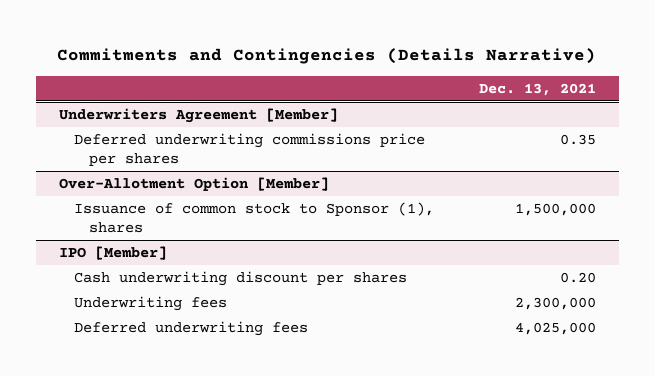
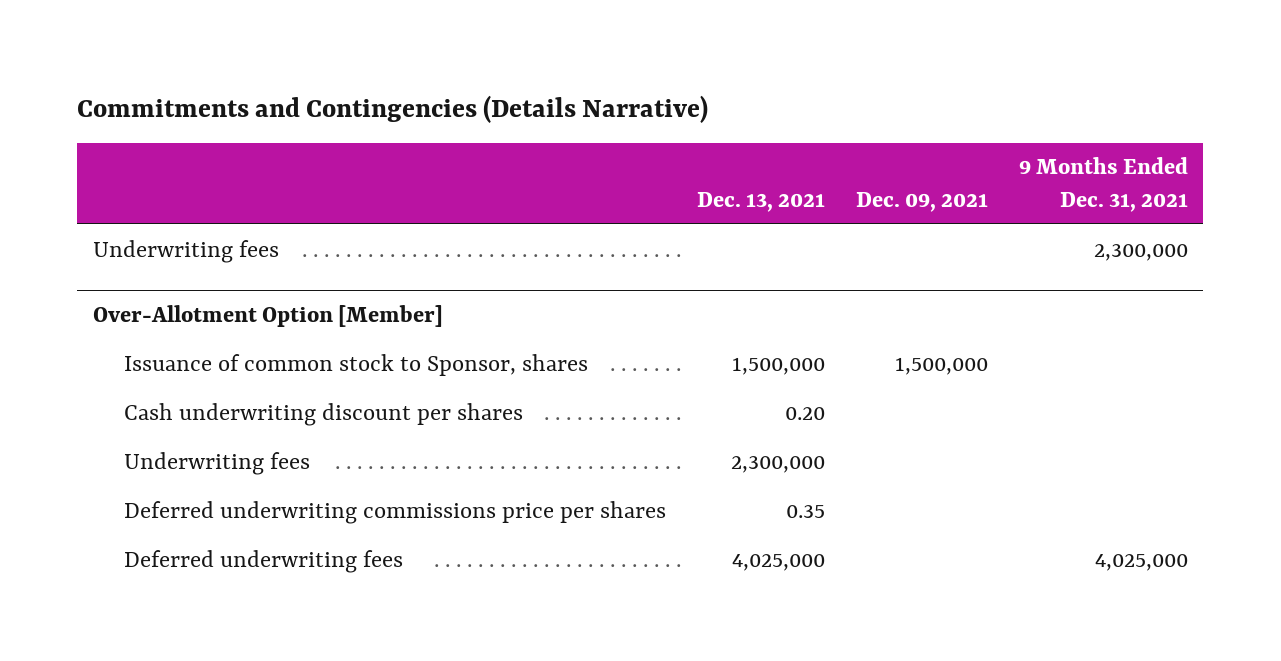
none -> [855,191,988,212] Dec. 09, 2021
none -> [1018,157,1188,212] 9 Months Ended Dec. 31, 2021
[58,107,338,123] Underwriters Agreement [Member] -> none
[73,132,425,166] Deferred underwriting commissions price per shares -> none
none -> [92,239,279,263] Underwriting fees
[58,245,167,260] IPO [Member] -> none
[73,201,434,233] Issuance of common stock to Sponsor (1), shares -> [123,353,588,376] Issuance of common stock to Sponsor, shares
none -> [123,500,666,524] Deferred underwriting commissions price per shares

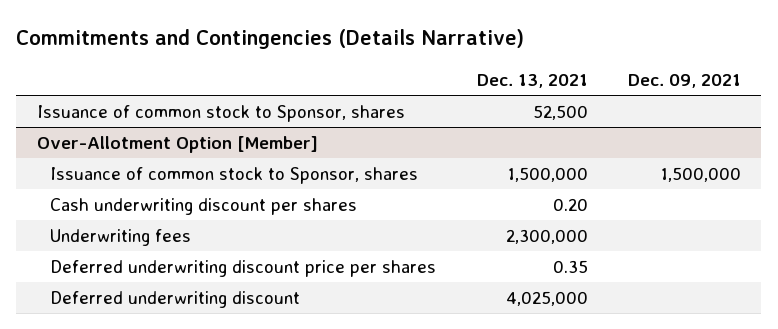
[1018,157,1188,212] 9 Months Ended Dec. 31, 2021 -> none
[92,239,279,263] Underwriting fees -> none
none -> [36,105,405,123] Issuance of common stock to Sponsor, shares
[123,500,666,524] Deferred underwriting commissions price per shares -> [50,260,437,278] Deferred underwriting discount price per shares
[123,549,403,573] Deferred underwriting fees -> [50,291,301,309] Deferred underwriting discount

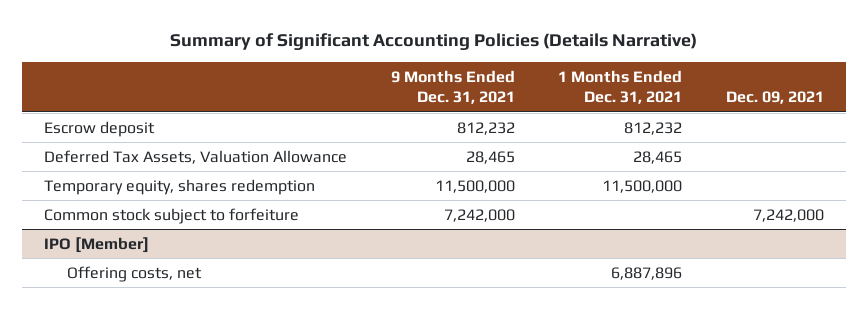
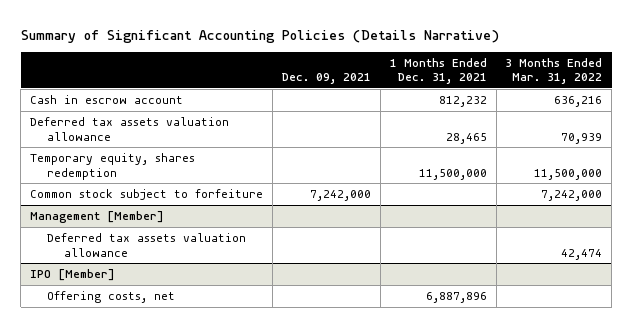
[390,69,515,105] 9 Months Ended Dec. 31, 2021 -> none
none -> [505,57,603,85] 3 Months Ended Mar. 31, 2022
[43,120,155,137] Escrow deposit -> [30,95,184,105] Cash in escrow account
[43,149,347,164] Deferred Tax Assets, Valuation Allowance -> [30,117,230,141] Deferred tax assets valuation allowance
none -> [30,211,165,224] Management [Member]
none -> [47,233,247,257] Deferred tax assets valuation allowance

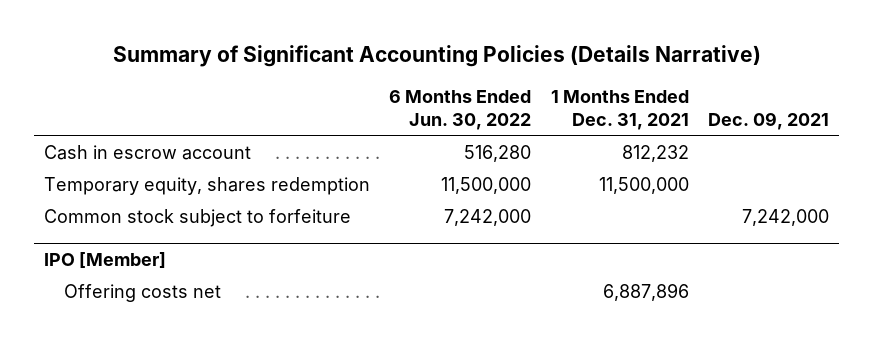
[505,57,603,85] 3 Months Ended Mar. 31, 2022 -> none
none -> [389,90,532,130] 6 Months Ended Jun. 30, 2022
[30,117,230,141] Deferred tax assets valuation allowance -> none
[30,211,165,224] Management [Member] -> none
[47,233,247,257] Deferred tax assets valuation allowance -> none
[47,291,176,304] Offering costs, net -> [64,283,222,302] Offering costs net

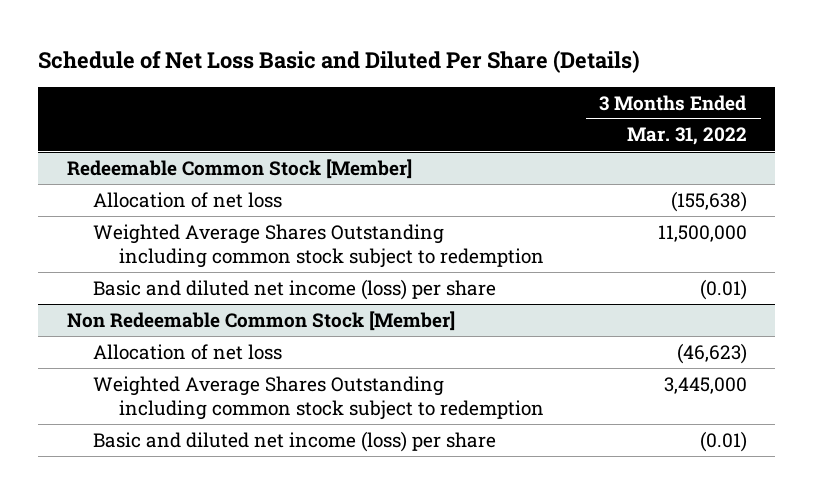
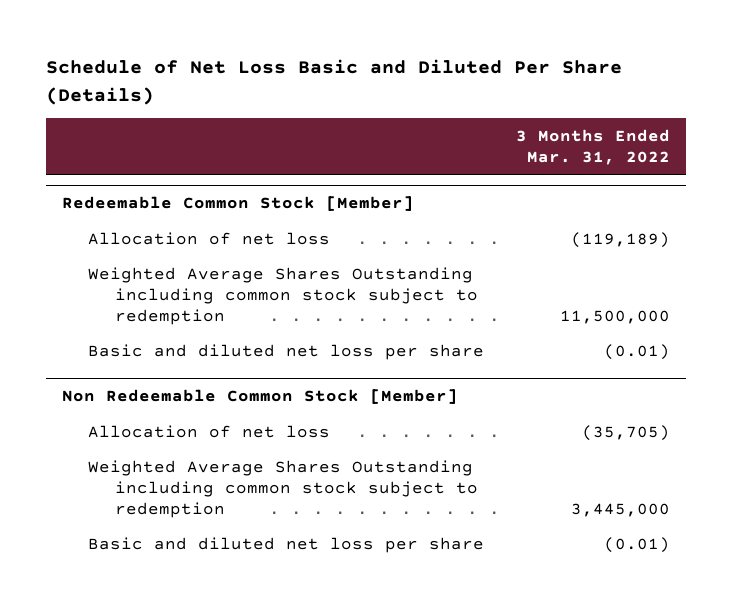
[670,190,747,212] (155,638) -> [571,231,671,248] (119,189)
[92,278,496,300] Basic and diluted net income (loss) per share -> [88,343,485,360] Basic and diluted net loss per share
[676,342,747,364] (46,623) -> [582,424,671,441] (35,705)
[92,430,496,452] Basic and diluted net income (loss) per share -> [88,536,485,553] Basic and diluted net loss per share

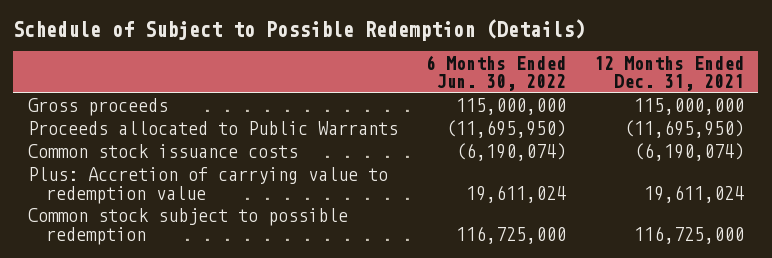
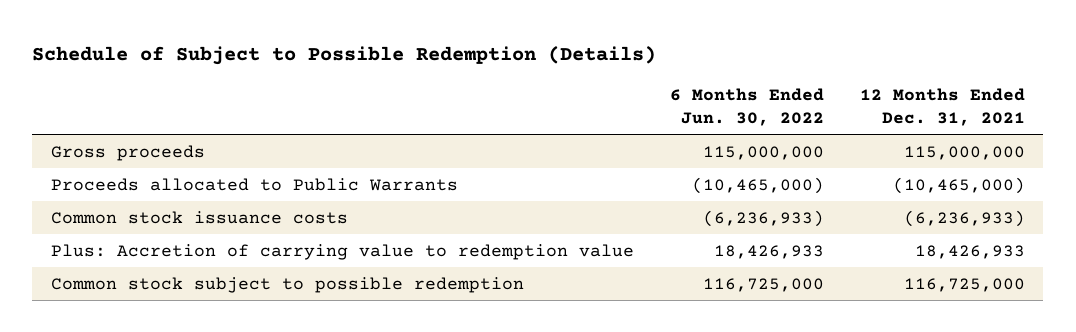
[445,120,566,139] (11,695,950) -> [691,176,824,194] (10,465,000)
[624,120,745,139] (11,695,950) -> [893,176,1026,194] (10,465,000)
[455,143,566,162] (6,190,074) -> [702,209,824,227] (6,236,933)
[634,143,745,162] (6,190,074) -> [904,209,1026,227] (6,236,933)
[465,184,566,203] 19,611,024 -> [713,244,824,259] 18,426,933
[644,184,745,203] 19,611,024 -> [915,244,1026,259] 18,426,933

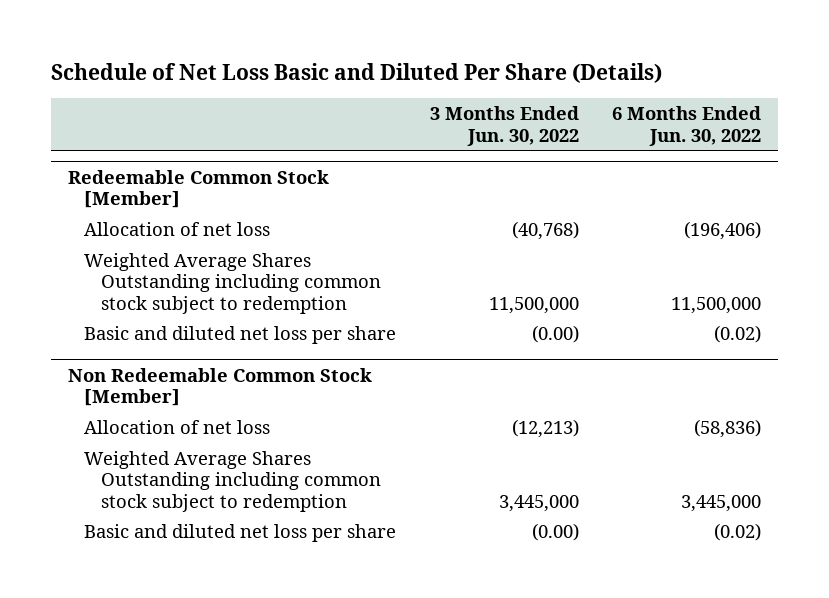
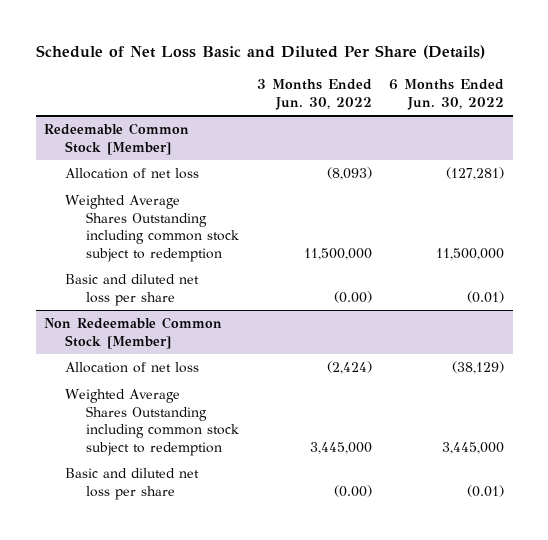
[511,220,579,240] (40,768) -> [326,167,372,181] (8,093)
[683,220,761,240] (196,406) -> [446,167,505,181] (127,281)
[713,324,761,343] (0.02) -> [467,290,505,303] (0.01)
[511,418,579,438] (12,213) -> [326,361,372,375] (2,424)
[693,418,761,438] (58,836) -> [452,361,505,375] (38,129)
[713,522,761,541] (0.02) -> [467,484,505,497] (0.01)

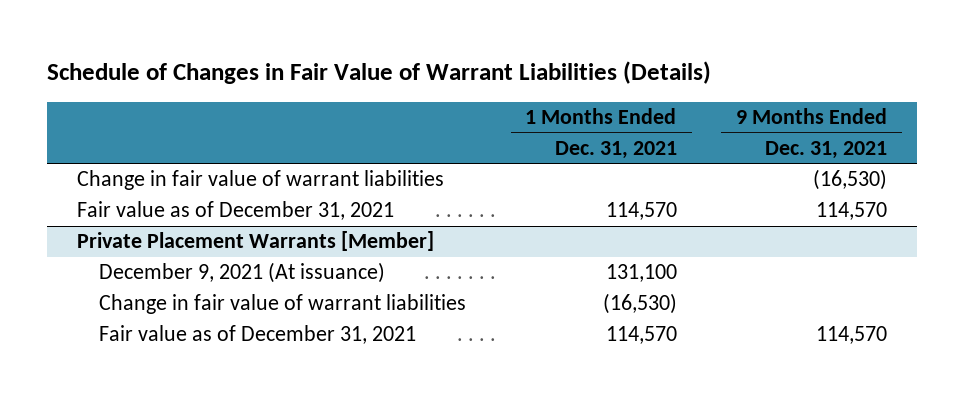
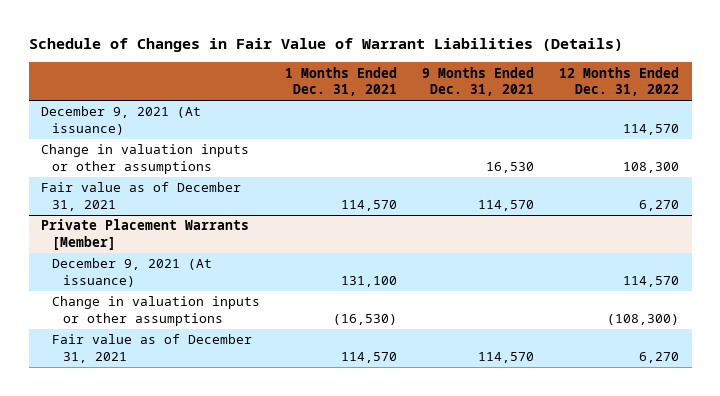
none -> [559,66,680,97] 12 Months Ended Dec. 31, 2022
[76,170,444,191] Change in fair value of warrant liabilities -> none
none -> [41,106,202,136] December 9, 2021 (At issuance)
none -> [41,144,250,175] Change in valuation inputs or other assumptions
[99,294,467,315] Change in fair value of warrant liabilities -> [52,296,261,327] Change in valuation inputs or other assumptions

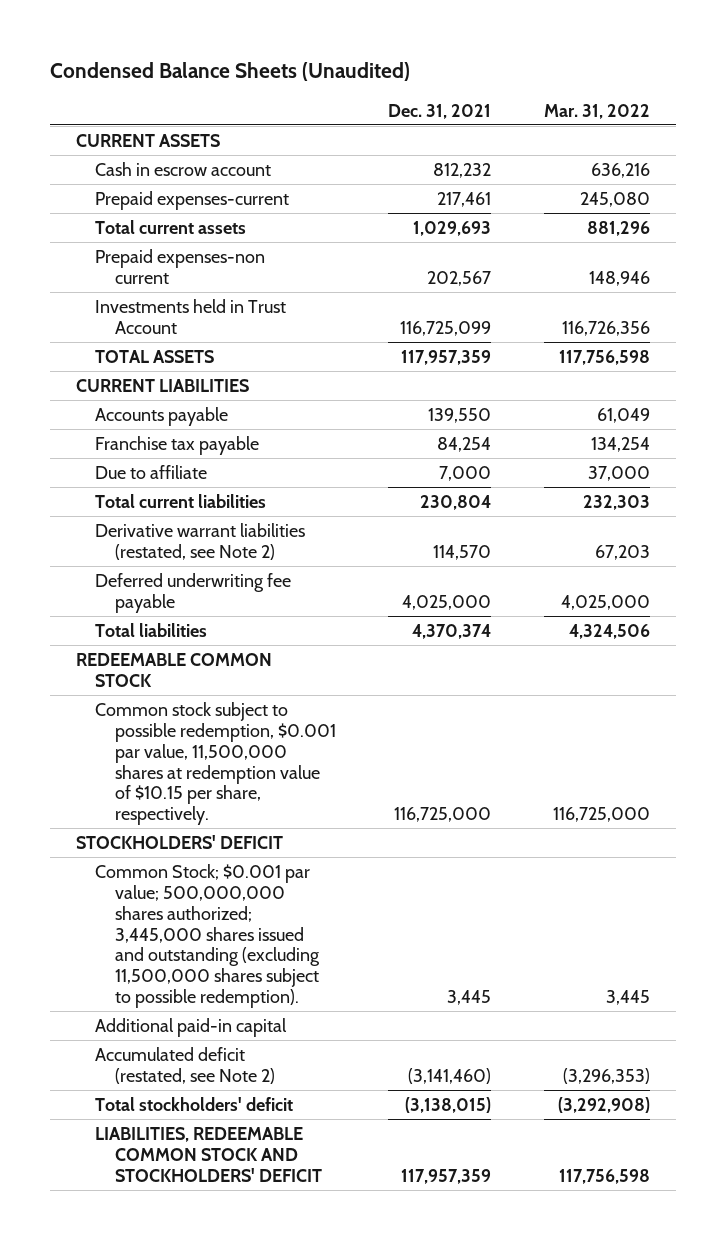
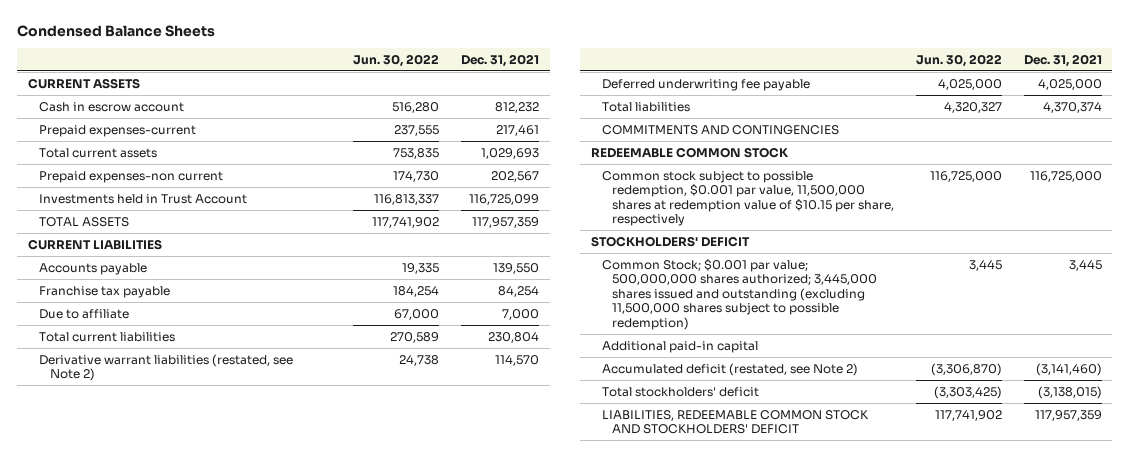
[49,61,410,81] Condensed Balance Sheets (Unaudited) -> [17,24,216,37] Condensed Balance Sheets
[543,103,650,119] Mar. 31, 2022 -> none
none -> [353,53,440,67] Jun. 30, 2022
none -> [601,124,839,135] COMMITMENTS AND CONTINGENCIES
[95,701,336,826] Common stock subject to possible redemption, $0.001 par value, 11,500,000 shares at redemption value of $10.15 per share, respectively. -> [601,170,895,227] Common stock subject to possible redemption, $0.001 par value, 11,500,000 shares at redemption value of $10.15 per share, respectively
[95,863,320,1009] Common Stock; $0.001 par value; 500,000,000 shares authorized; 3,445,000 shares issued and outstanding (excluding 11,500,000 shares subject to possible redemption). -> [601,258,878,330] Common Stock; $0.001 par value; 500,000,000 shares authorized; 3,445,000 shares issued and outstanding (excluding 11,500,000 shares subject to possible redemption)

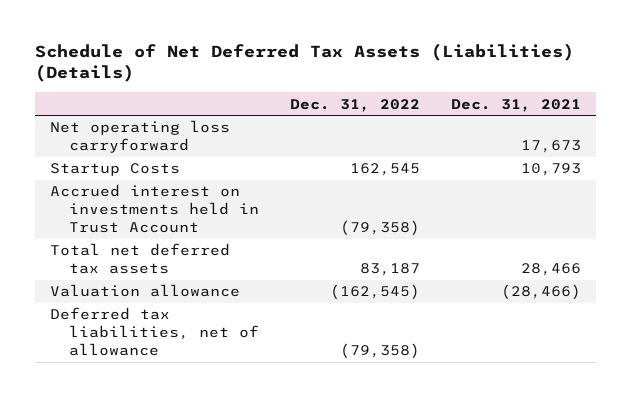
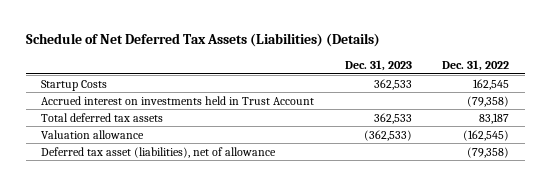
[450,98,581,112] Dec. 31, 2021 -> none
none -> [344,59,412,71] Dec. 31, 2023
[50,120,231,154] Net operating loss carryforward -> none
[50,243,231,275] Total net deferred tax assets -> [40,112,163,122] Total deferred tax assets
[50,307,260,357] Deferred tax liabilities, net of allowance -> [40,146,276,158] Deferred tax asset (liabilities), net of allowance

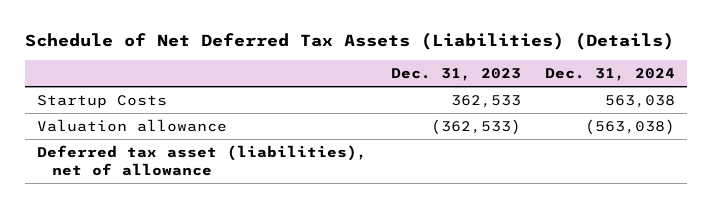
[442,59,510,71] Dec. 31, 2022 -> none
none -> [544,67,675,81] Dec. 31, 2024
[40,95,314,105] Accrued interest on investments held in Trust Account -> none
[40,112,163,122] Total deferred tax assets -> none

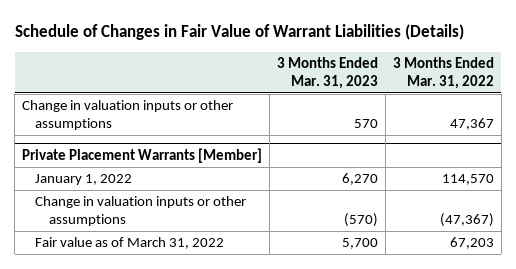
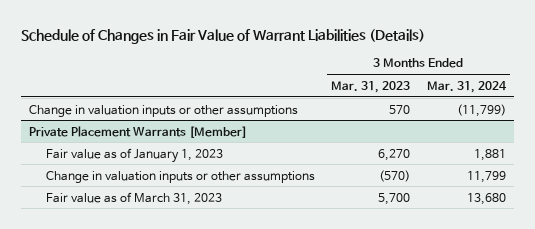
[392,57,494,90] 3 Months Ended Mar. 31, 2022 -> none
none -> [426,80,507,93] Mar. 31, 2024
[35,174,133,186] January 1, 2022 -> [46,147,224,163] Fair value as of January 1, 2023
[35,237,225,250] Fair value as of March 31, 2022 -> [46,191,223,205] Fair value as of March 31, 2023

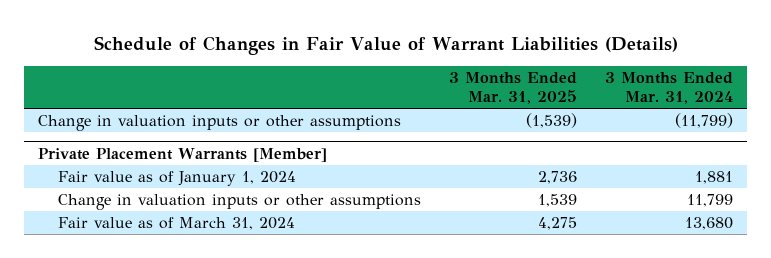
[331,80,411,93] Mar. 31, 2023 -> none
none -> [449,72,578,105] 3 Months Ended Mar. 31, 2025
[46,147,224,163] Fair value as of January 1, 2023 -> [58,171,297,187] Fair value as of January 1, 2024
[46,191,223,205] Fair value as of March 31, 2023 -> [58,217,296,231] Fair value as of March 31, 2024

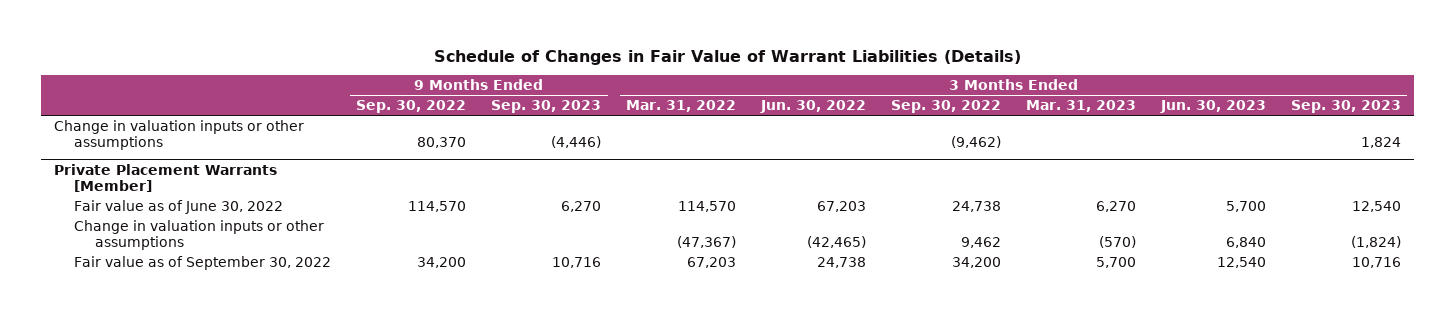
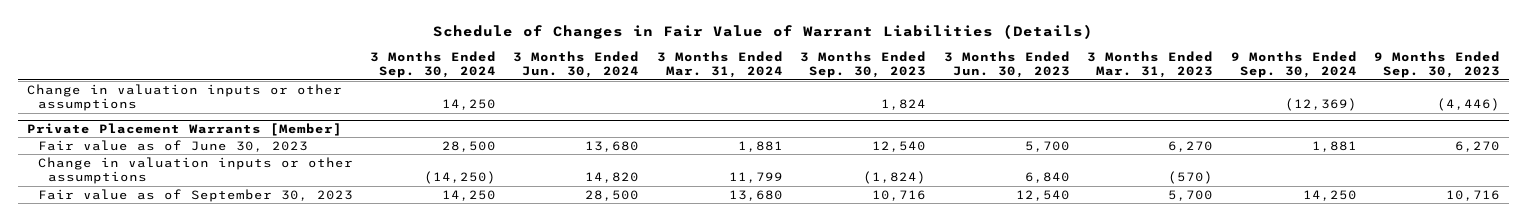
[356,100,467,114] Sep. 30, 2022 -> none
[626,100,737,113] Mar. 31, 2022 -> none
[760,100,867,114] Jun. 30, 2022 -> none
[891,100,1002,114] Sep. 30, 2022 -> none
none -> [369,50,496,79] 3 Months Ended Sep. 30, 2024
none -> [513,50,640,79] 3 Months Ended Jun. 30, 2024
none -> [656,50,783,79] 3 Months Ended Mar. 31, 2024
none -> [1230,50,1357,79] 9 Months Ended Sep. 30, 2024
[74,199,284,214] Fair value as of June 30, 2022 -> [37,139,308,152] Fair value as of June 30, 2023
[74,255,332,270] Fair value as of September 30, 2022 -> [37,188,353,202] Fair value as of September 30, 2023

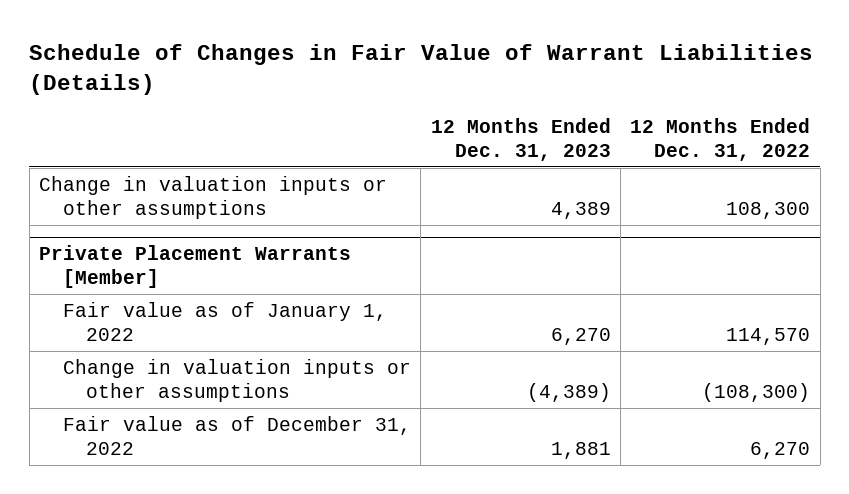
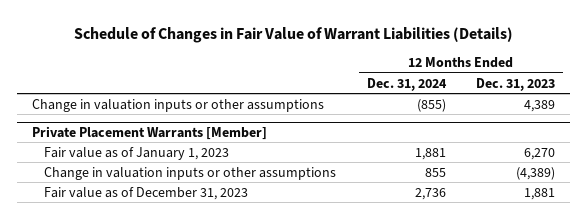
[630,117,811,161] 12 Months Ended Dec. 31, 2022 -> none
none -> [366,77,447,91] Dec. 31, 2024
[62,301,387,341] Fair value as of January 1, 2022 -> [43,146,229,160] Fair value as of January 1, 2023
[62,415,411,455] Fair value as of December 31, 2022 -> [43,186,248,200] Fair value as of December 31, 2023

